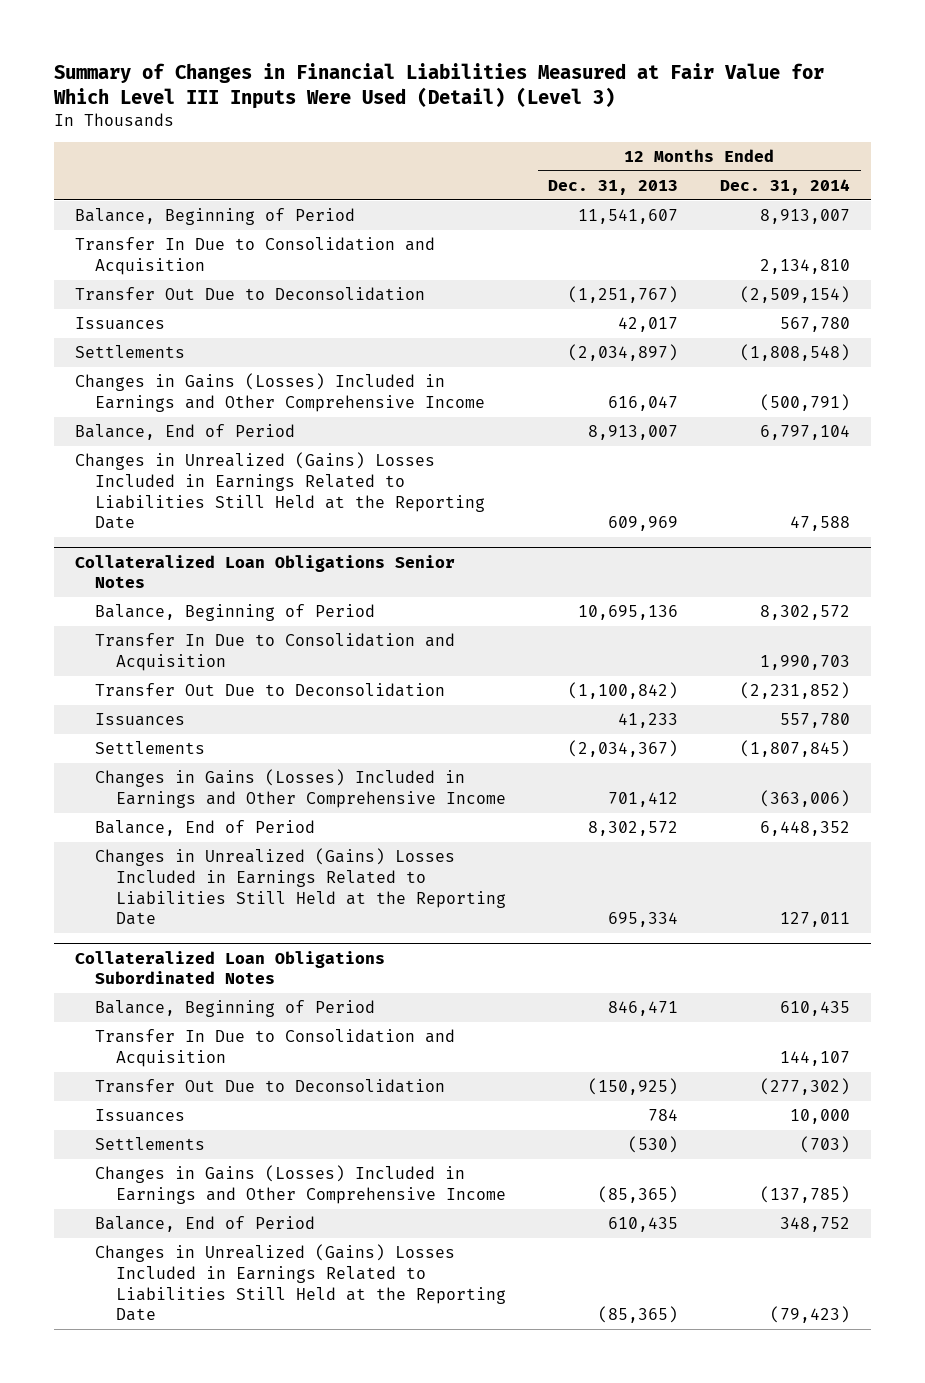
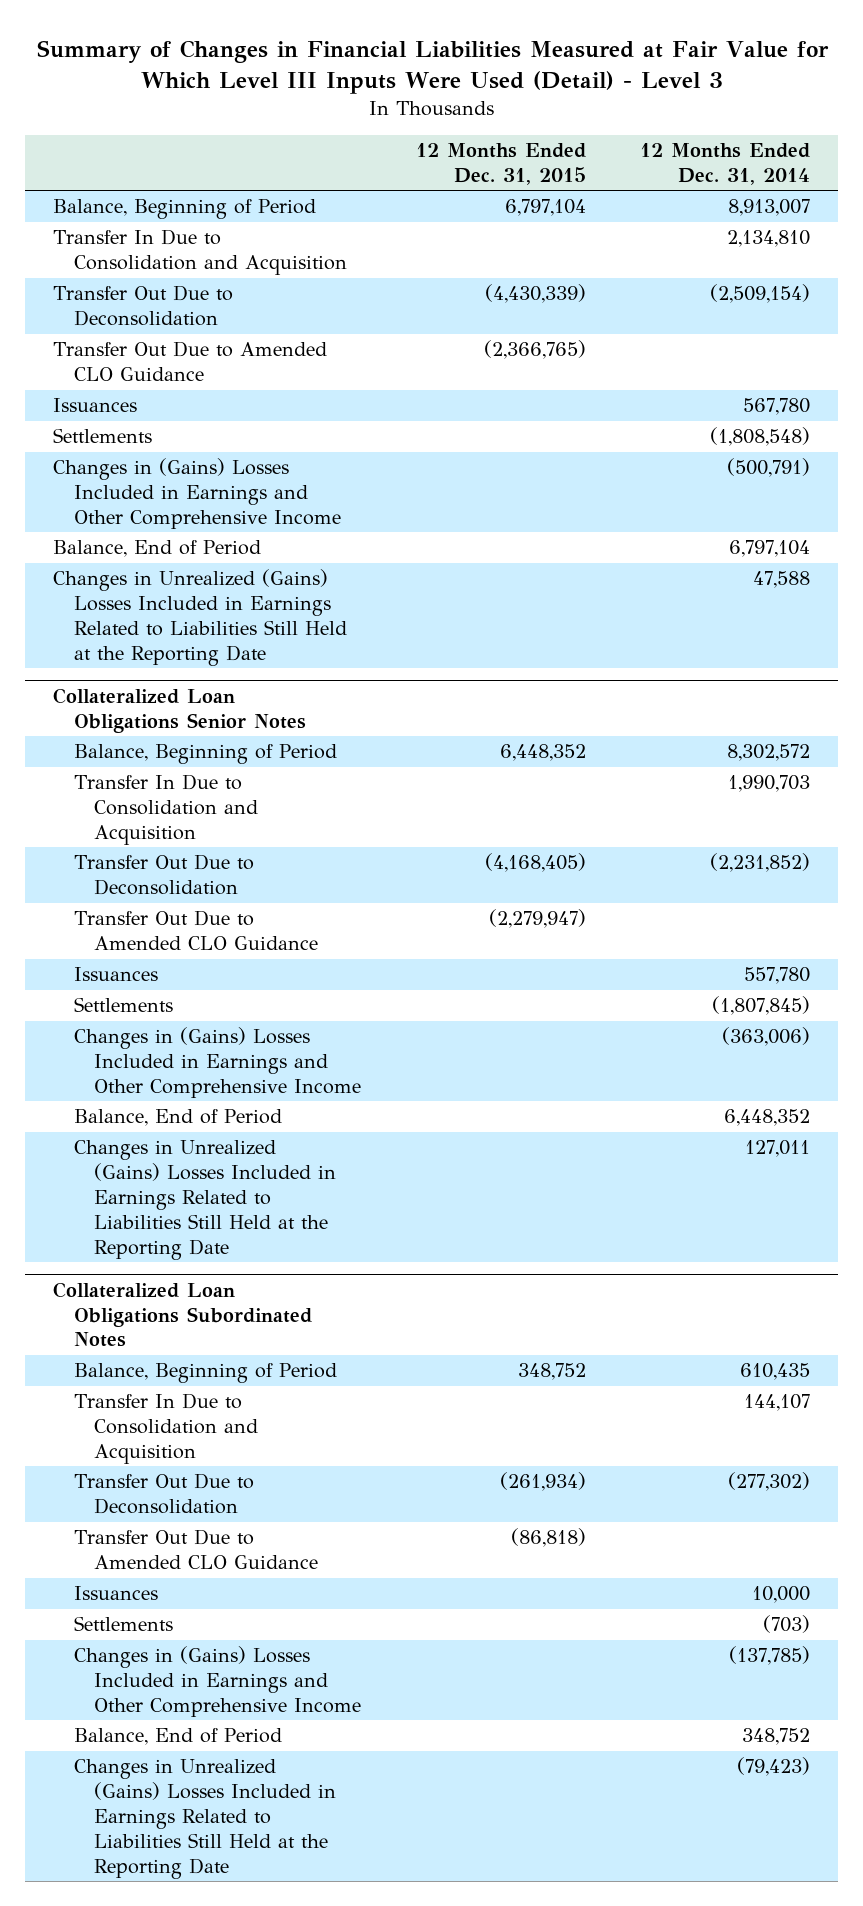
[52,62,824,109] Summary of Changes in Financial Liabilities Measured at Fair Value for Which Level III Inputs Were Used (Detail) (Level 3) -> [36,39,829,94] Summary of Changes in Financial Liabilities Measured at Fair Value for Which Level III Inputs Were Used (Detail) - Level 3
[548,180,679,196] Dec. 31, 2013 -> none
none -> [415,142,586,185] 12 Months Ended Dec. 31, 2015
none -> [52,341,327,382] Transfer Out Due to Amended CLO Guidance
[74,373,486,412] Changes in Gains (Losses) Included in Earnings and Other Comprehensive Income -> [52,458,341,529] Changes in (Gains) Losses Included in Earnings and Other Comprehensive Income
none -> [73,910,319,951] Transfer Out Due to Amended CLO Guidance
[95,769,507,808] Changes in Gains (Losses) Included in Earnings and Other Comprehensive Income -> [73,1027,362,1098] Changes in (Gains) Losses Included in Earnings and Other Comprehensive Income
none -> [73,1529,319,1570] Transfer Out Due to Amended CLO Guidance
[95,1165,507,1204] Changes in Gains (Losses) Included in Earnings and Other Comprehensive Income -> [73,1646,362,1717] Changes in (Gains) Losses Included in Earnings and Other Comprehensive Income

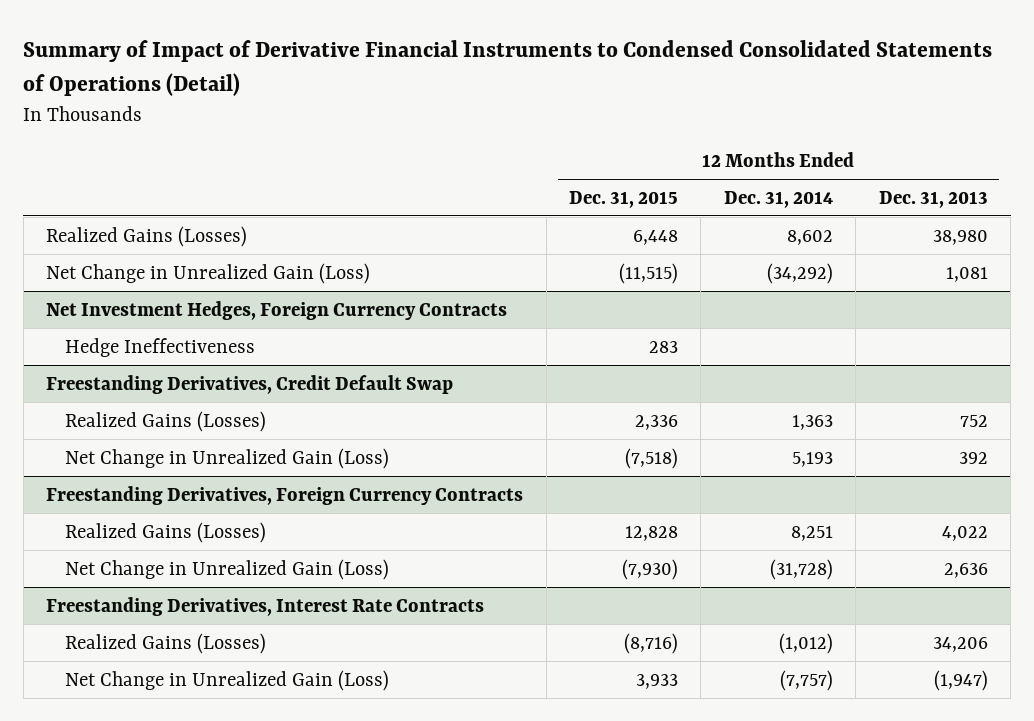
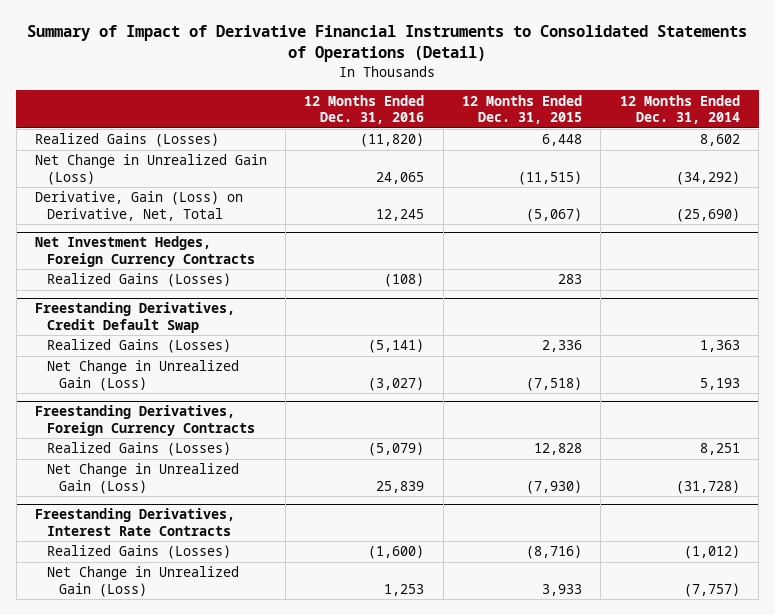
[23,40,993,97] Summary of Impact of Derivative Financial Instruments to Condensed Consolidated Statements of Operations (Detail) -> [27,25,748,63] Summary of Impact of Derivative Financial Instruments to Consolidated Statements of Operations (Detail)
[878,190,988,208] Dec. 31, 2013 -> none
none -> [304,94,425,124] 12 Months Ended Dec. 31, 2016
none -> [34,191,243,221] Derivative, Gain (Loss) on Derivative, Net, Total
[64,337,255,357] Hedge Ineffectiveness -> [46,273,231,288] Realized Gains (Losses)

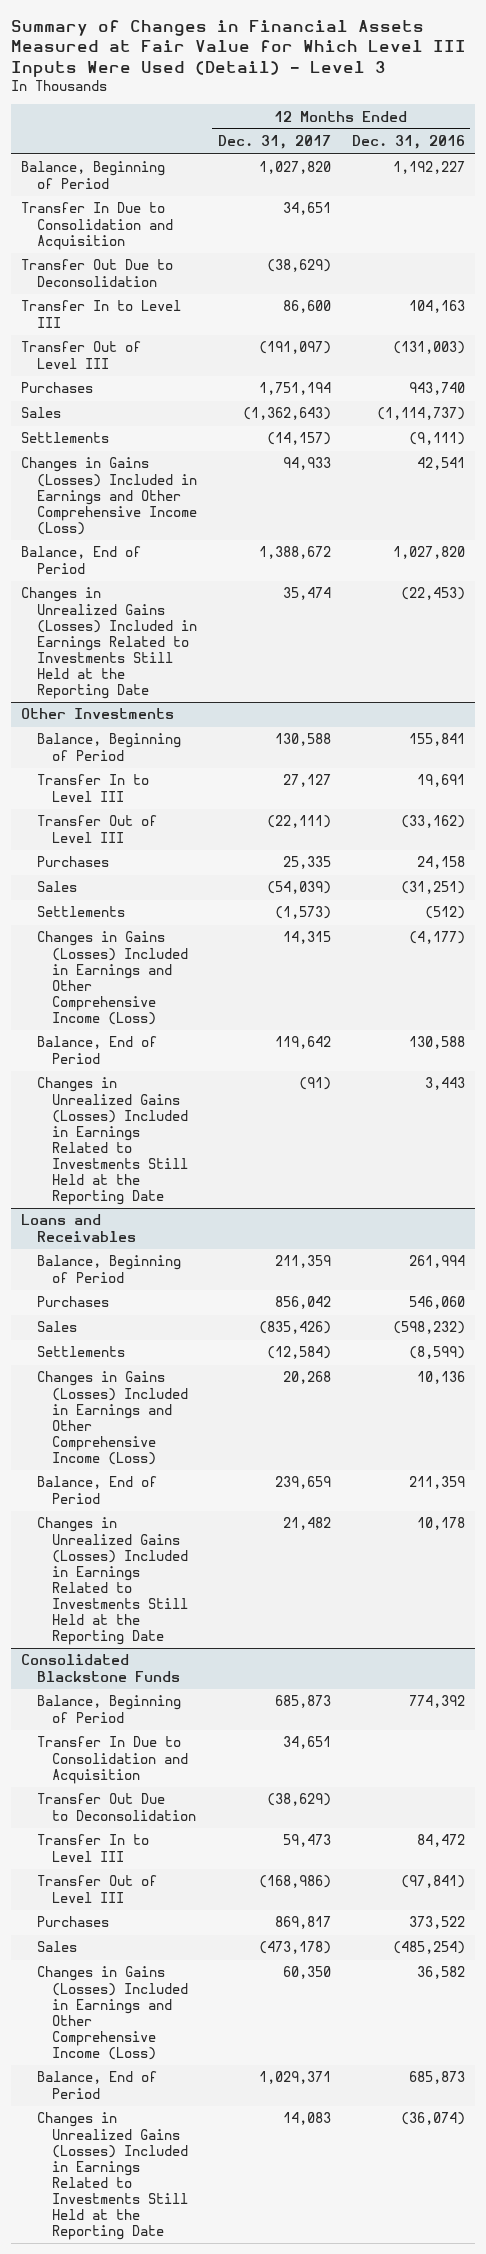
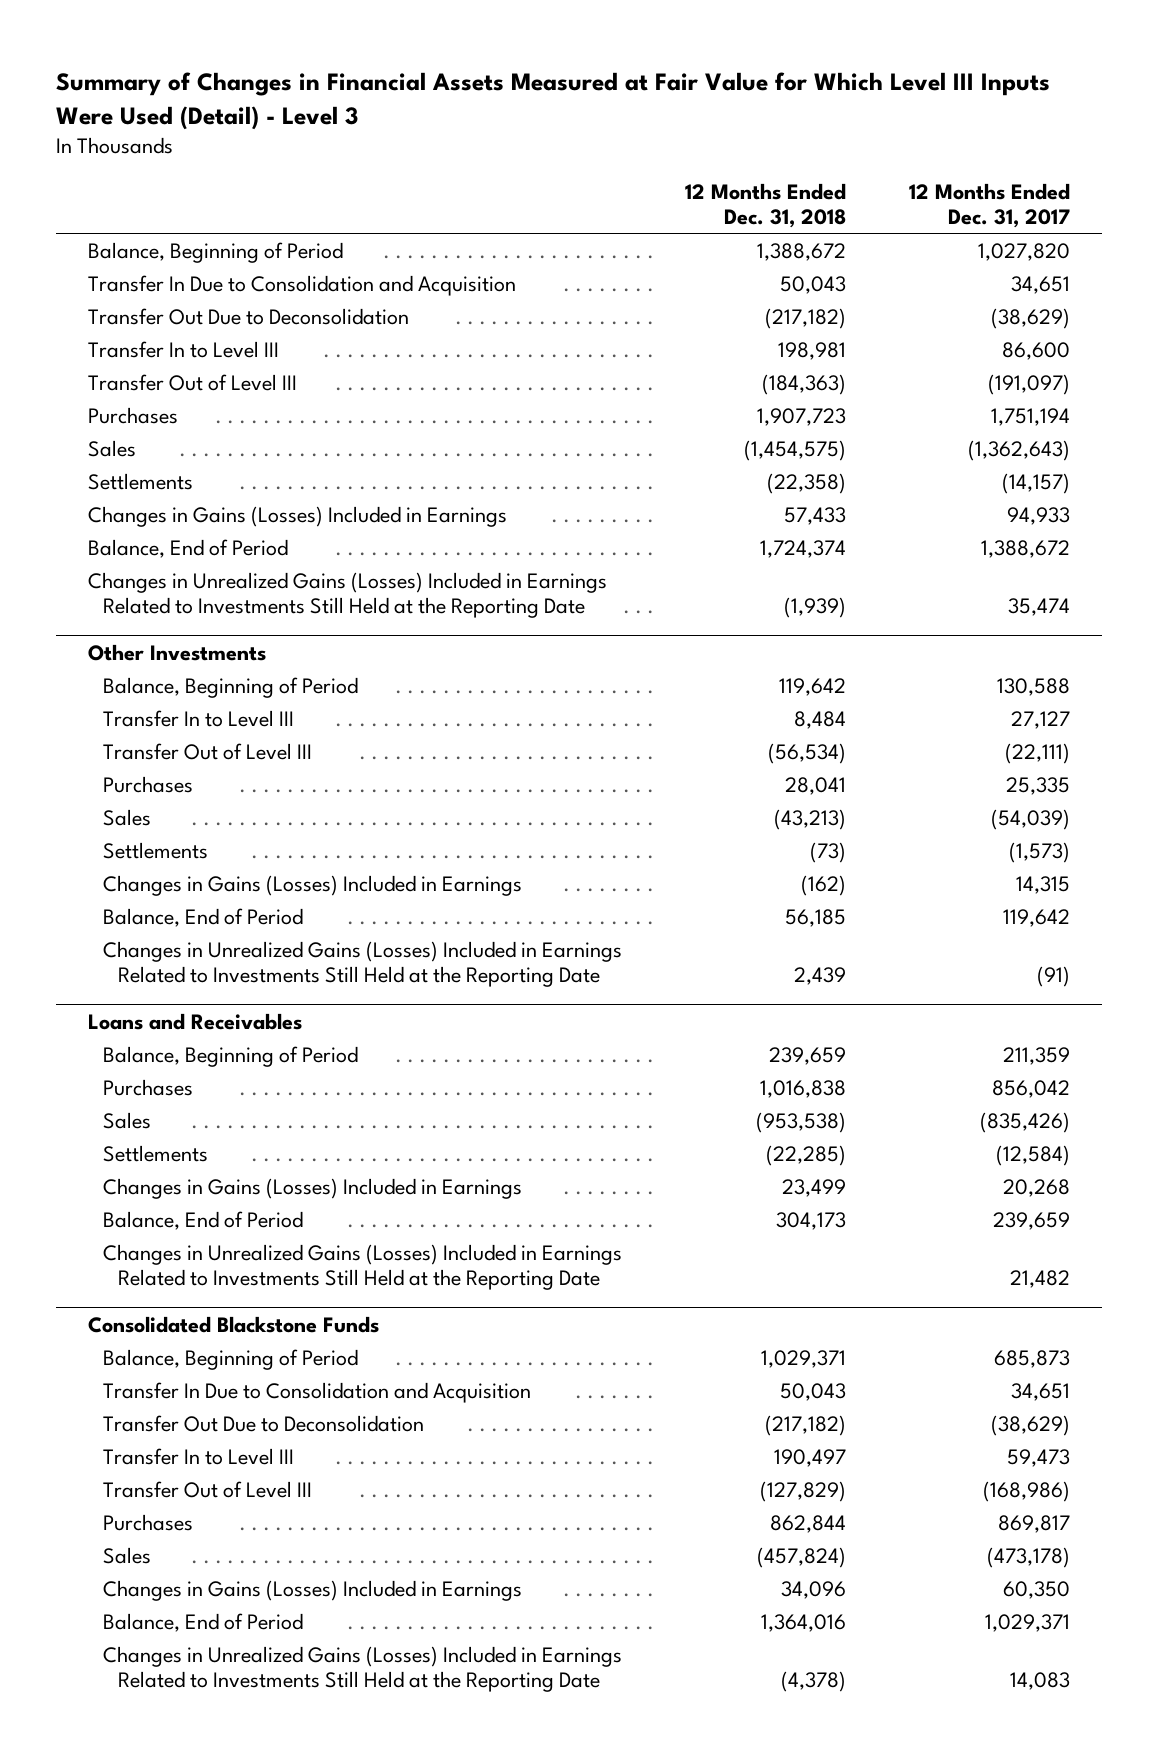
[351,135,465,150] Dec. 31, 2016 -> none
none -> [685,182,847,228] 12 Months Ended Dec. 31, 2018
[21,457,197,535] Changes in Gains (Losses) Included in Earnings and Other Comprehensive Income (Loss) -> [87,505,507,527] Changes in Gains (Losses) Included in Earnings
[36,931,189,1025] Changes in Gains (Losses) Included in Earnings and Other Comprehensive Income (Loss) -> [103,874,523,896] Changes in Gains (Losses) Included in Earnings
[36,1371,189,1465] Changes in Gains (Losses) Included in Earnings and Other Comprehensive Income (Loss) -> [103,1177,523,1199] Changes in Gains (Losses) Included in Earnings
[36,1966,189,2060] Changes in Gains (Losses) Included in Earnings and Other Comprehensive Income (Loss) -> [103,1579,523,1601] Changes in Gains (Losses) Included in Earnings

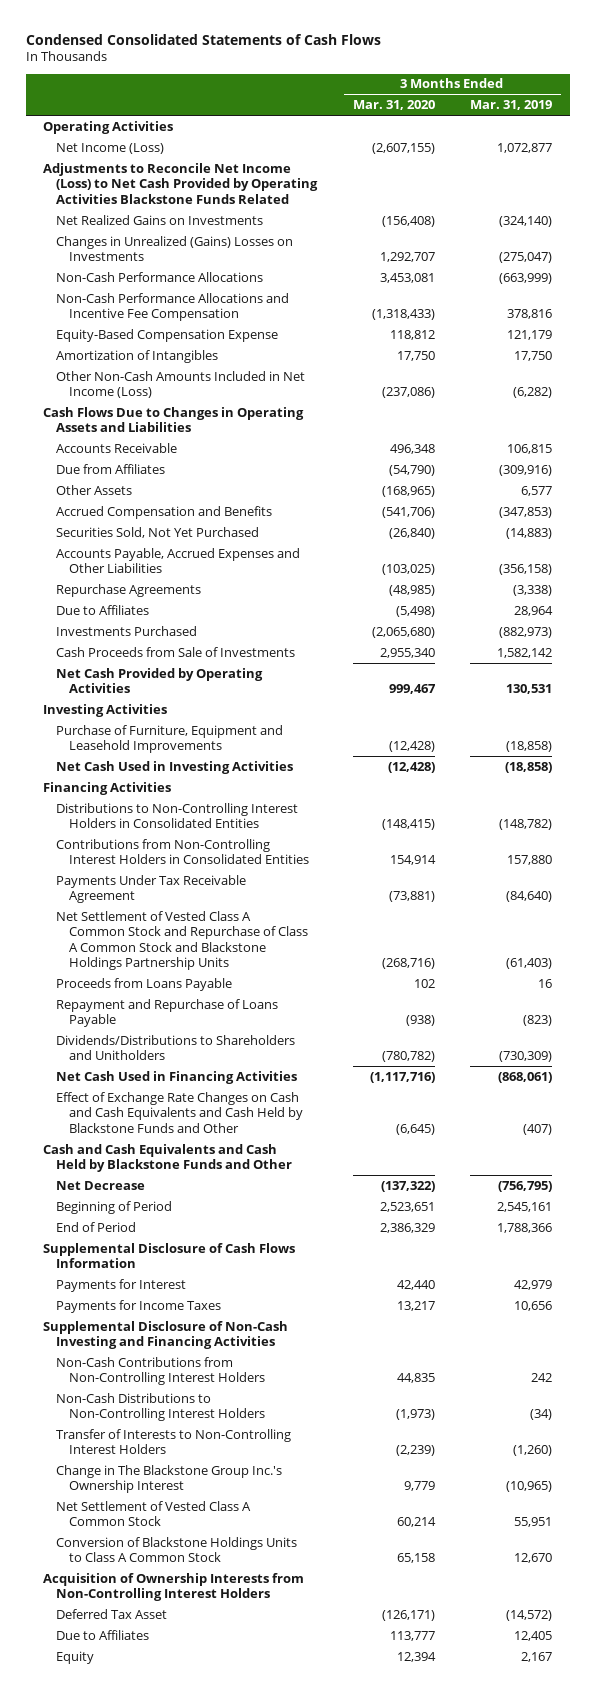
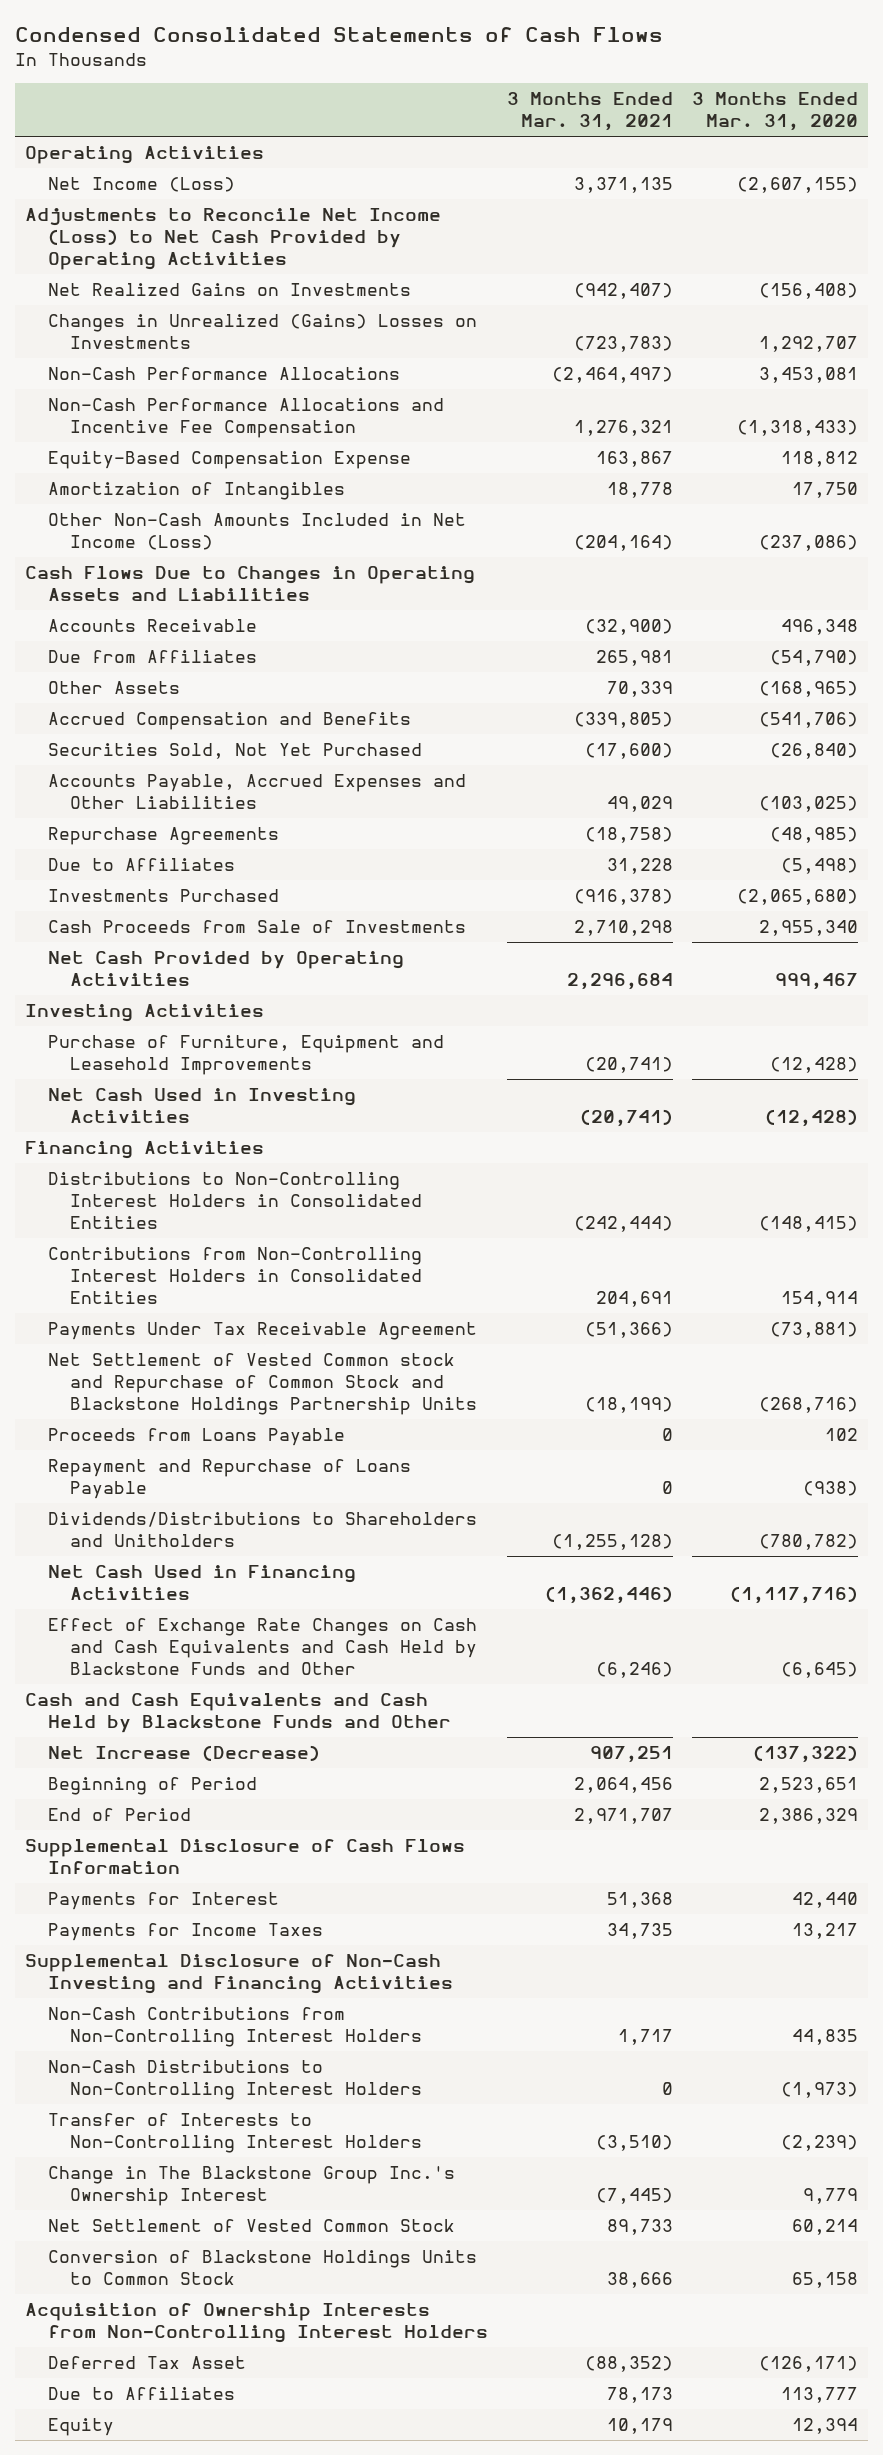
[470,100,553,111] Mar. 31, 2019 -> none
none -> [506,92,673,132] 3 Months Ended Mar. 31, 2021
[43,162,319,204] Adjustments to Reconcile Net Income (Loss) to Net Cash Provided by Operating Activities Blackstone Funds Related -> [24,208,441,270] Adjustments to Reconcile Net Income (Loss) to Net Cash Provided by Operating Activities
[56,910,309,971] Net Settlement of Vested Class A Common Stock and Repurchase of Class A Common Stock and Blackstone Holdings Partnership Units -> [47,1353,478,1415] Net Settlement of Vested Common stock and Repurchase of Common Stock and Blackstone Holdings Partnership Units
[56,1180,146,1190] Net Decrease -> [47,1745,320,1762] Net Increase (Decrease)
[56,1500,252,1527] Net Settlement of Vested Class A Common Stock -> [47,2219,455,2233] Net Settlement of Vested Common Stock
[56,1536,298,1563] Conversion of Blackstone Holdings Units to Class A Common Stock -> [47,2250,477,2285] Conversion of Blackstone Holdings Units to Common Stock

